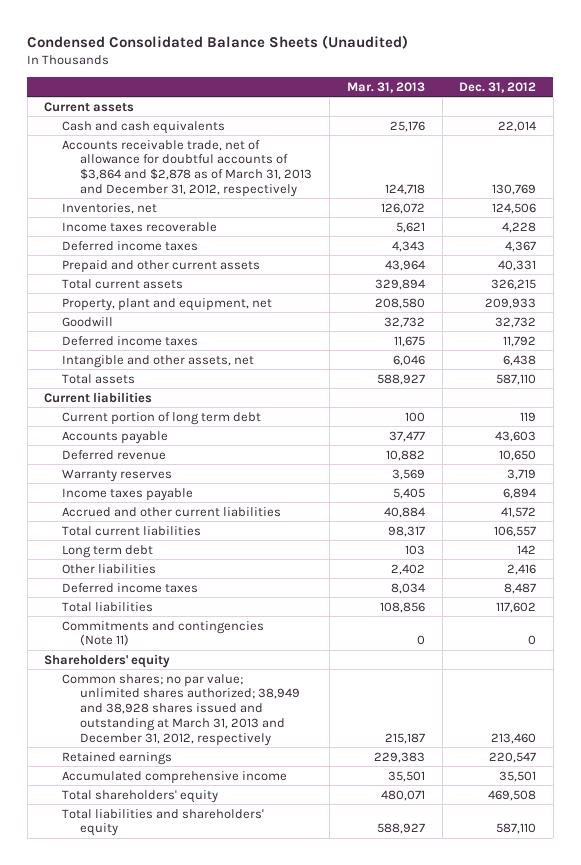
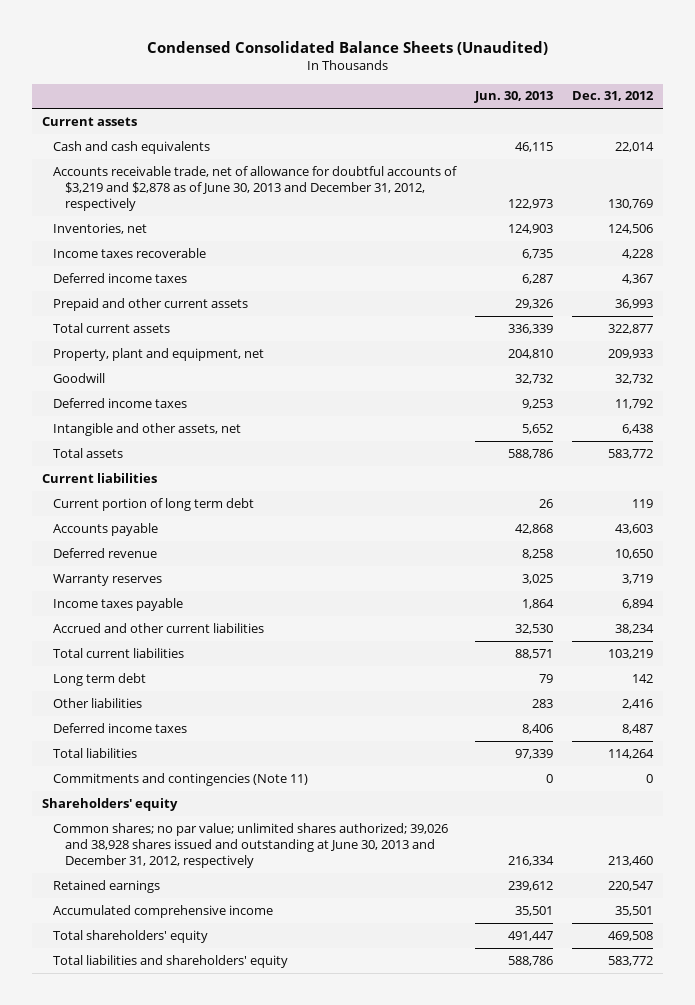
[346,81,425,93] Mar. 31, 2013 -> none
none -> [474,91,554,104] Jun. 30, 2013
[62,139,313,197] Accounts receivable trade, net of allowance for doubtful accounts of $3,864 and $2,878 as of March 31, 2013 and December 31, 2012, respectively -> [53,165,458,212] Accounts receivable trade, net of allowance for doubtful accounts of $3,219 and $2,878 as of June 30, 2013 and December 31, 2012, respectively
[498,259,537,271] 40,331 -> [615,298,654,309] 36,993
[491,278,537,290] 326,215 -> [608,323,654,334] 322,877
[496,373,537,385] 587,110 -> [608,448,654,459] 583,772
[501,506,537,518] 41,572 -> [615,623,655,634] 38,234
[494,525,537,537] 106,557 -> [608,648,654,659] 103,219
[496,601,537,613] 117,602 -> [608,748,655,759] 114,264
[62,673,301,746] Common shares; no par value; unlimited shares authorized; 38,949 and 38,928 shares issued and outstanding at March 31, 2013 and December 31, 2012, respectively -> [53,822,449,869] Common shares; no par value; unlimited shares authorized; 39,026 and 38,928 shares issued and outstanding at June 30, 2013 and December 31, 2012, respectively
[496,823,537,835] 587,110 -> [608,955,654,966] 583,772

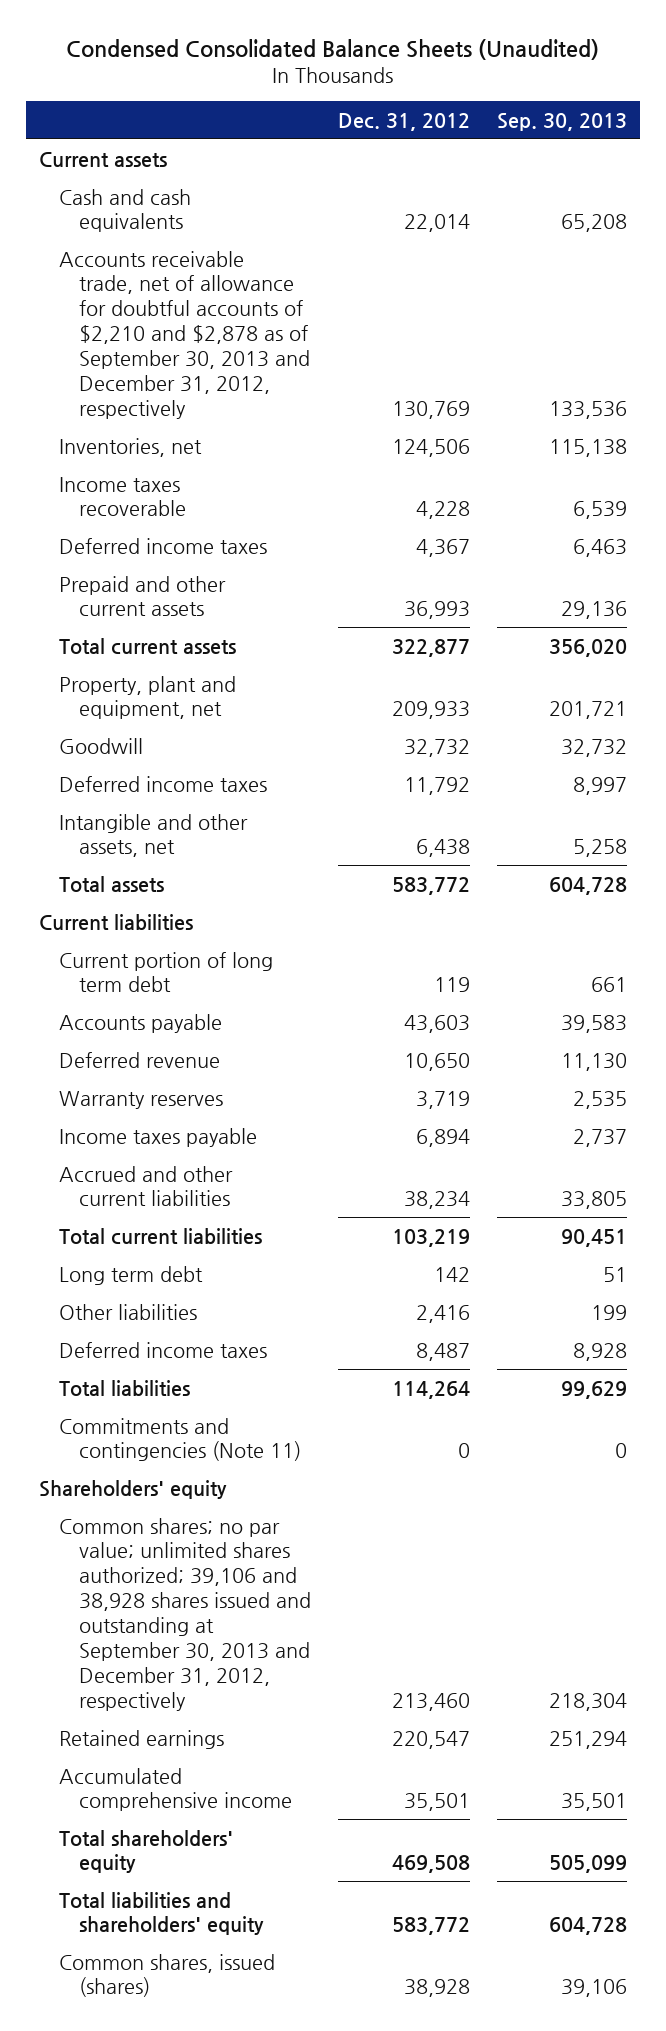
[474,91,554,104] Jun. 30, 2013 -> none
none -> [496,112,627,131] Sep. 30, 2013
[53,165,458,212] Accounts receivable trade, net of allowance for doubtful accounts of $3,219 and $2,878 as of June 30, 2013 and December 31, 2012, respectively -> [59,250,311,420] Accounts receivable trade, net of allowance for doubtful accounts of $2,210 and $2,878 as of September 30, 2013 and December 31, 2012, respectively
[53,822,449,869] Common shares; no par value; unlimited shares authorized; 39,026 and 38,928 shares issued and outstanding at June 30, 2013 and December 31, 2012, respectively -> [59,1517,312,1712] Common shares; no par value; unlimited shares authorized; 39,106 and 38,928 shares issued and outstanding at September 30, 2013 and December 31, 2012, respectively
none -> [59,1953,276,1998] Common shares, issued (shares)

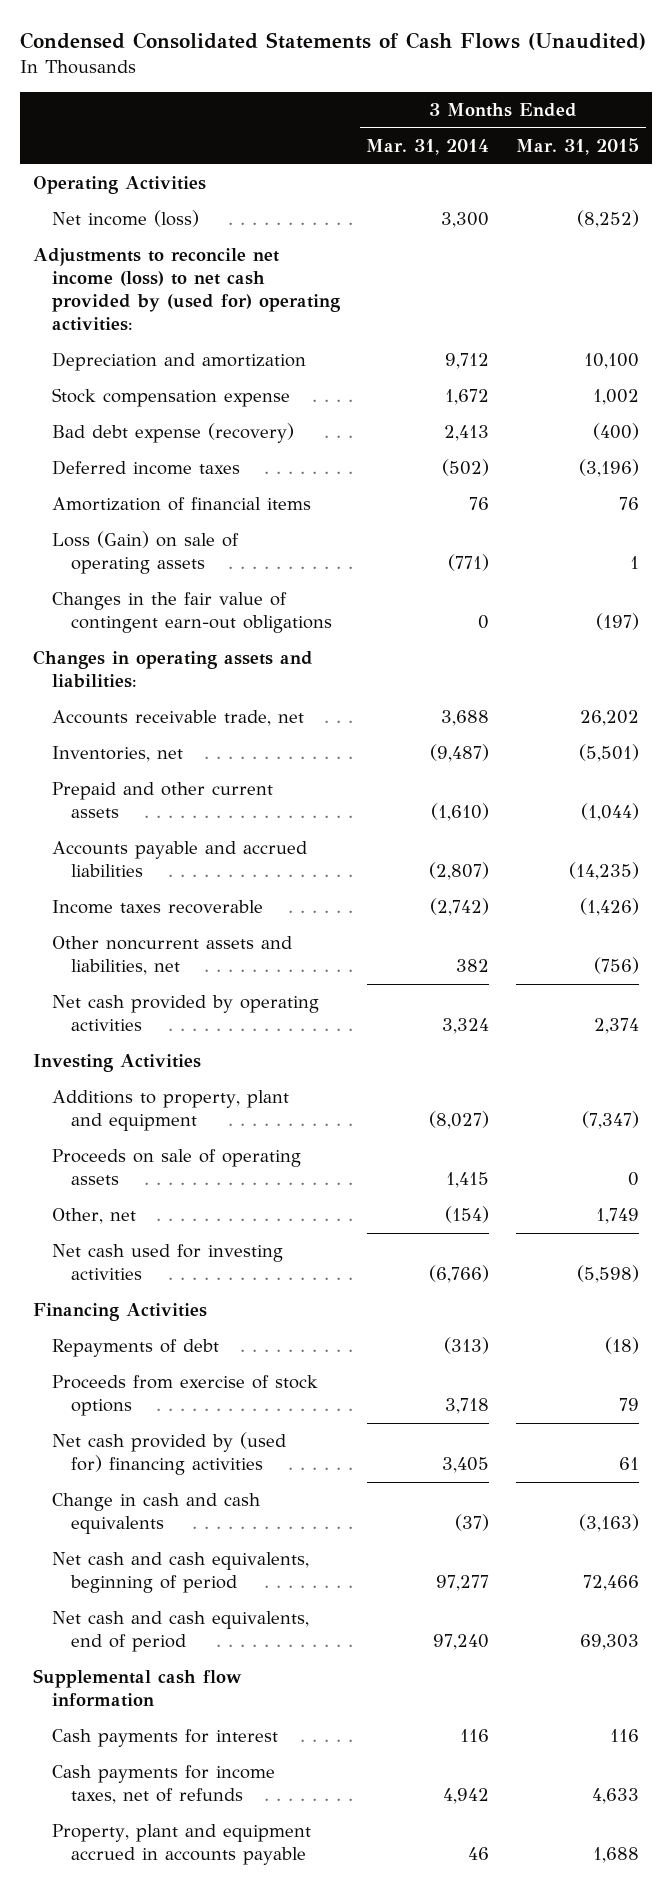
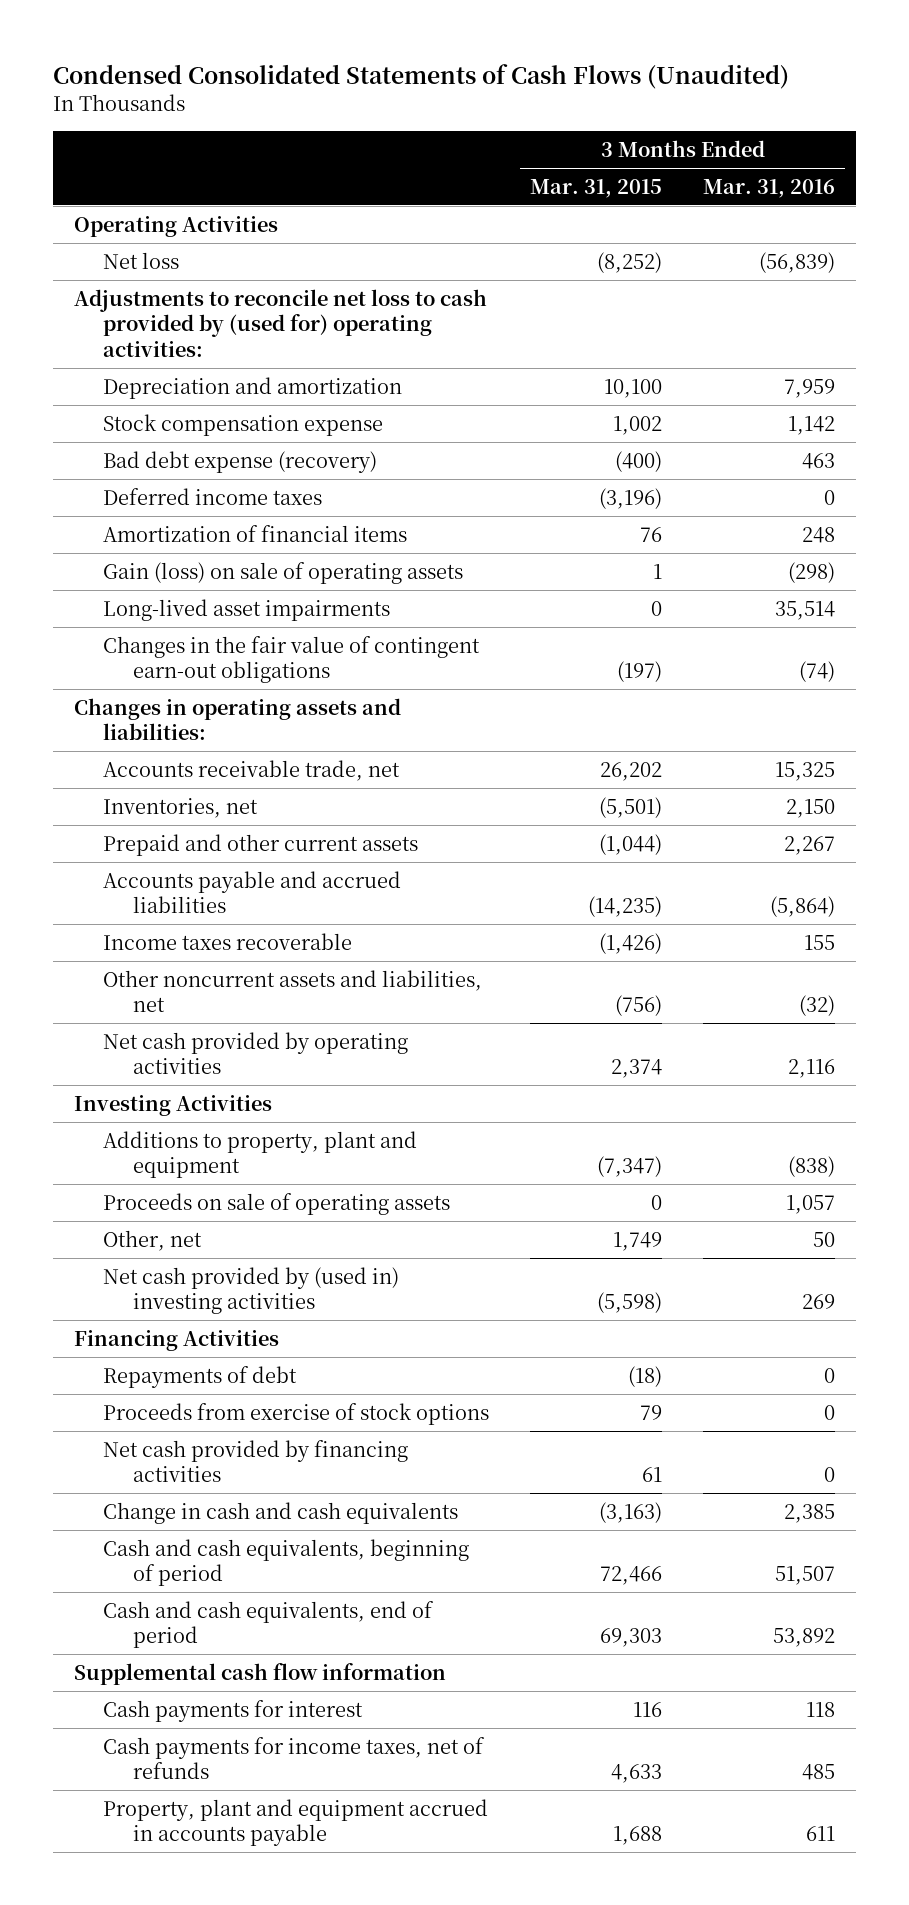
[366,138,490,155] Mar. 31, 2014 -> none
none -> [703,178,836,198] Mar. 31, 2016
[51,210,199,228] Net income (loss) -> [103,251,180,269] Net loss
[32,248,340,332] Adjustments to reconcile net income (loss) to net cash provided by (used for) operating activities: -> [73,288,487,357] Adjustments to reconcile net loss to cash provided by (used for) operating activities:
[51,531,239,575] Loss (Gain) on sale of operating assets -> [103,561,464,584] Gain (loss) on sale of operating assets
none -> [103,598,391,621] Long-lived asset impairments
[51,1244,283,1281] Net cash used for investing activities -> [103,1266,400,1315] Net cash provided by (used in) investing activities
[51,1432,286,1476] Net cash provided by (used for) financing activities -> [103,1439,409,1483] Net cash provided by financing activities
[51,1552,309,1594] Net cash and cash equivalents, beginning of period -> [103,1538,470,1587] Cash and cash equivalents, beginning of period
[51,1611,309,1653] Net cash and cash equivalents, end of period -> [103,1600,435,1649] Cash and cash equivalents, end of period

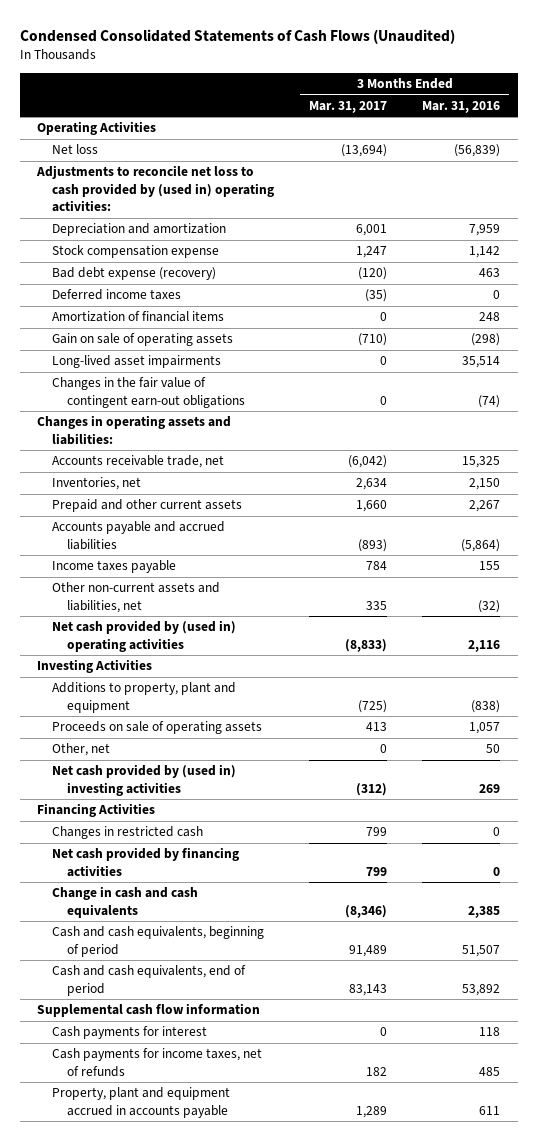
[530,178,663,198] Mar. 31, 2015 -> none
none -> [309,100,388,113] Mar. 31, 2017
[73,288,487,357] Adjustments to reconcile net loss to cash provided by (used for) operating activities: -> [36,165,275,213] Adjustments to reconcile net loss to cash provided by (used in) operating activities:
[103,561,464,584] Gain (loss) on sale of operating assets -> [52,333,234,347] Gain on sale of operating assets
[103,932,353,950] Income taxes recoverable -> [52,560,177,574] Income taxes payable
[103,969,483,1013] Other noncurrent assets and liabilities, net -> [52,582,221,613] Other non-current assets and liabilities, net
[103,1031,409,1075] Net cash provided by operating activities -> [52,620,237,652] Net cash provided by (used in) operating activities
[103,1365,298,1388] Repayments of debt -> none
[103,1402,490,1425] Proceeds from exercise of stock options -> none
none -> [52,826,204,840] Changes in restricted cash

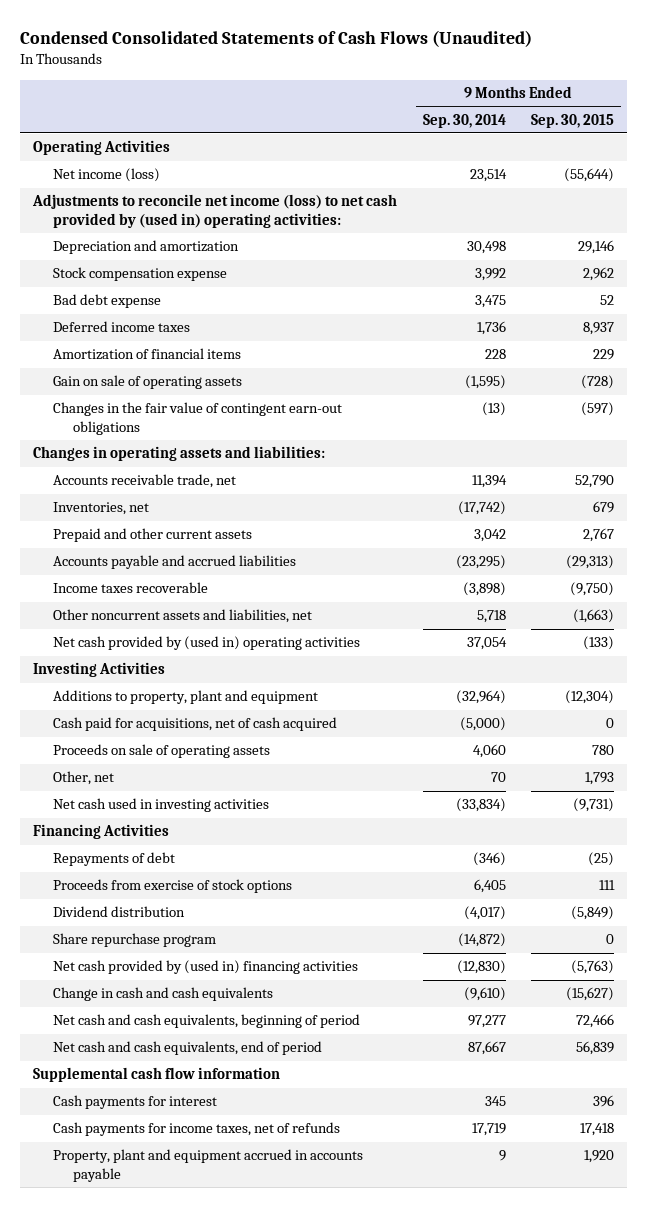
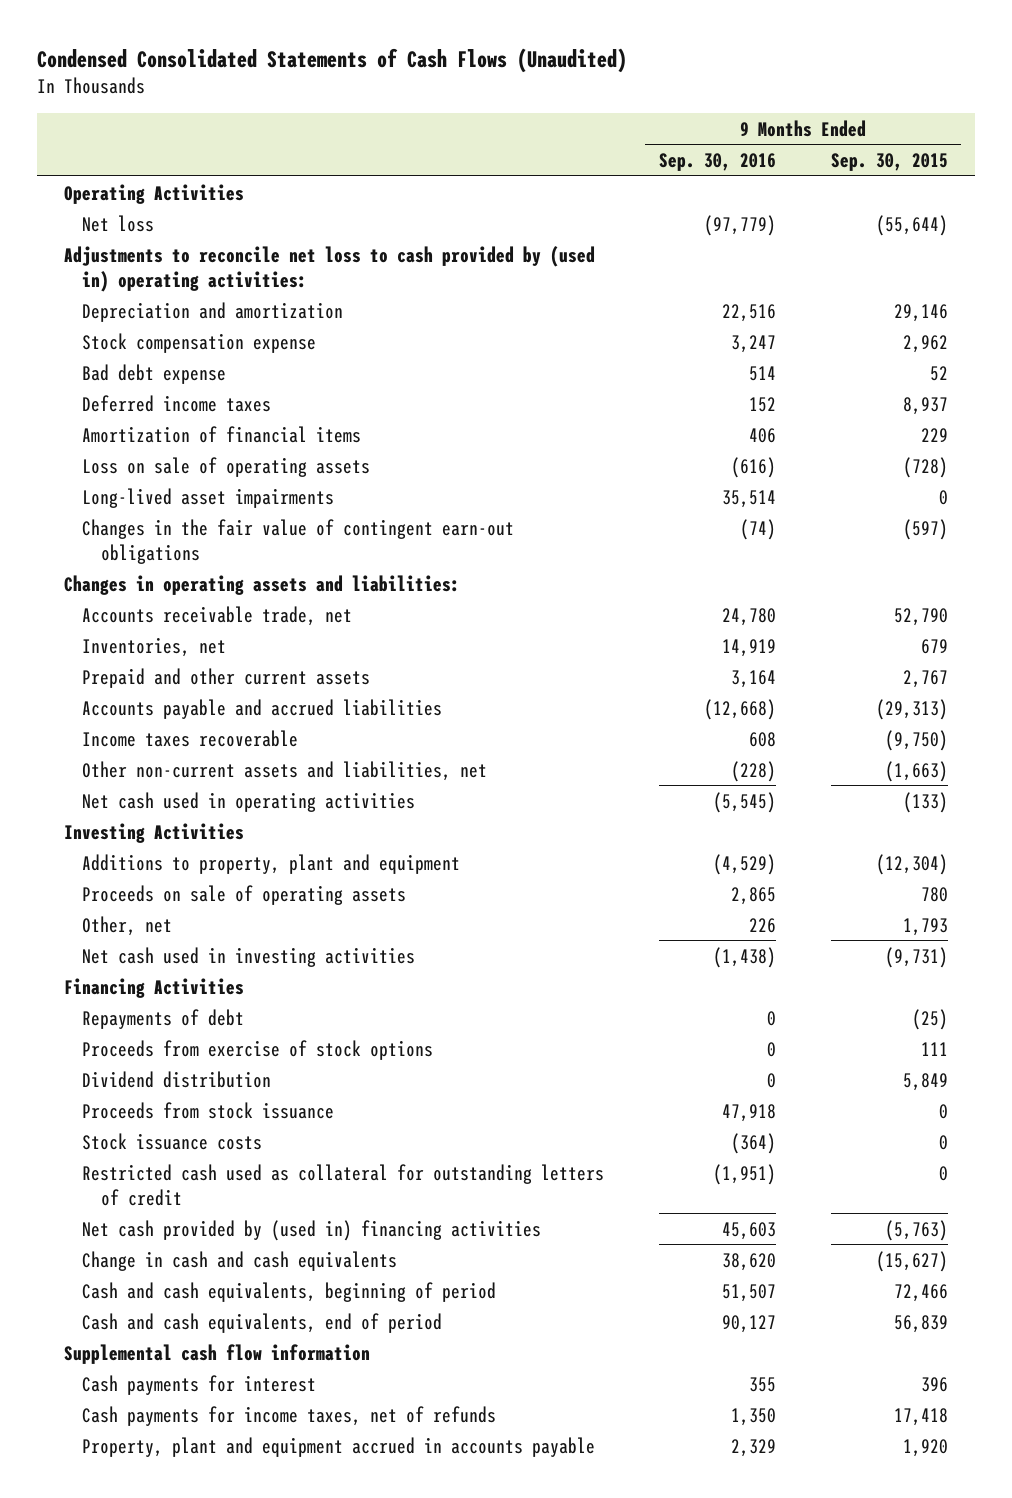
[422,113,506,128] Sep. 30, 2014 -> none
none -> [659,152,777,171] Sep. 30, 2016
[52,168,160,183] Net income (loss) -> [82,214,155,232] Net loss
[31,194,397,229] Adjustments to reconcile net income (loss) to net cash provided by (used in) operating activities: -> [63,245,595,292] Adjustments to reconcile net loss to cash provided by (used in) operating activities:
[52,375,242,390] Gain on sale of operating assets -> [82,456,371,477] Loss on sale of operating assets
none -> [82,487,335,508] Long-lived asset impairments
[52,609,312,624] Other noncurrent assets and liabilities, net -> [82,760,488,781] Other non-current assets and liabilities, net
[52,636,360,651] Net cash provided by (used in) operating activities -> [82,791,416,812] Net cash used in operating activities
[52,717,337,732] Cash paid for acquisitions, net of cash acquired -> none
[52,933,216,948] Share repurchase program -> none
[571,906,615,921] (5,849) -> [902,1072,948,1091] 5,849
none -> [82,1101,335,1119] Proceeds from stock issuance
none -> [82,1132,263,1150] Stock issuance costs
none -> [82,1163,605,1206] Restricted cash used as collateral for outstanding letters of credit
[52,1014,360,1029] Net cash and cash equivalents, beginning of period -> [82,1281,497,1302] Cash and cash equivalents, beginning of period
[52,1041,322,1056] Net cash and cash equivalents, end of period -> [82,1312,443,1333] Cash and cash equivalents, end of period

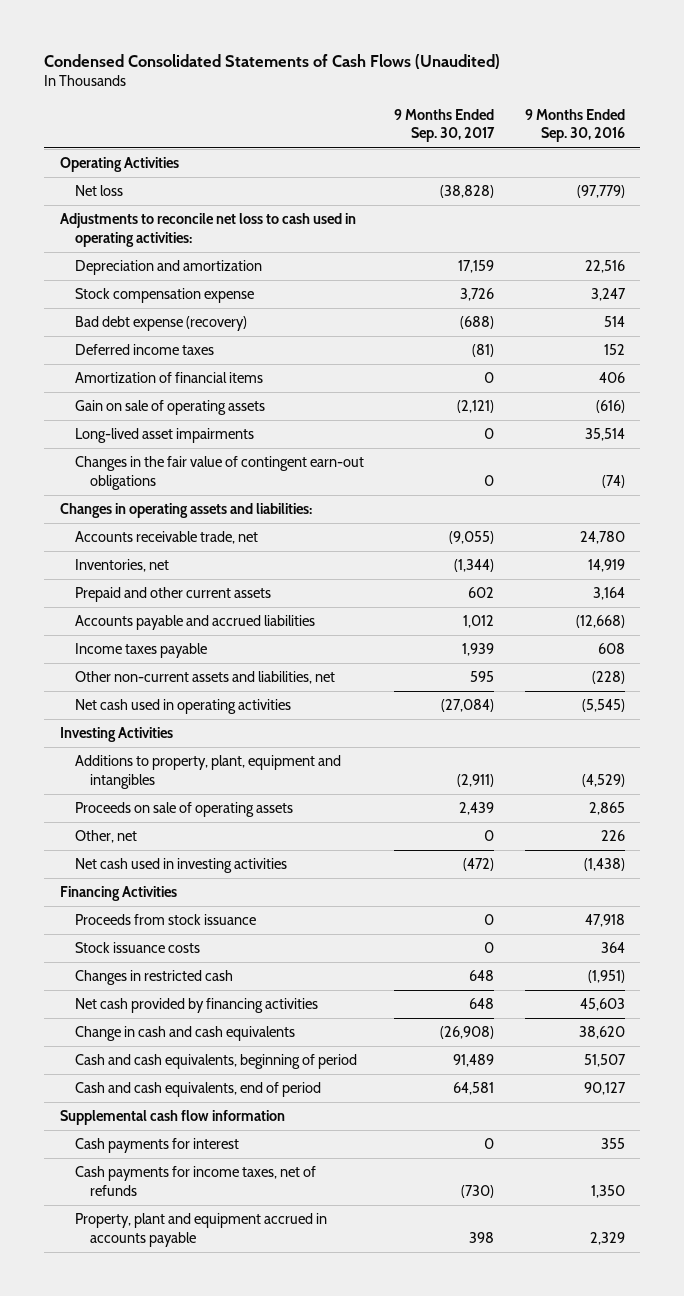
[830,152,948,171] Sep. 30, 2015 -> none
none -> [394,108,496,143] 9 Months Ended Sep. 30, 2017
[63,245,595,292] Adjustments to reconcile net loss to cash provided by (used in) operating activities: -> [59,213,356,247] Adjustments to reconcile net loss to cash used in operating activities:
[82,363,227,384] Bad debt expense -> [74,316,247,332] Bad debt expense (recovery)
[82,456,371,477] Loss on sale of operating assets -> [74,400,265,416] Gain on sale of operating assets
[82,729,299,747] Income taxes recoverable -> [74,643,207,659] Income taxes payable
[82,853,461,874] Additions to property, plant and equipment -> [74,755,341,789] Additions to property, plant, equipment and intangibles
[82,1008,245,1029] Repayments of debt -> none
[82,1039,434,1060] Proceeds from exercise of stock options -> none
[82,1070,272,1088] Dividend distribution -> none
[731,1132,777,1154] (364) -> [600,942,625,954] 364
[82,1163,605,1206] Restricted cash used as collateral for outstanding letters of credit -> [74,970,233,986] Changes in restricted cash
[82,1219,542,1241] Net cash provided by (used in) financing activities -> [74,998,318,1014] Net cash provided by financing activities

